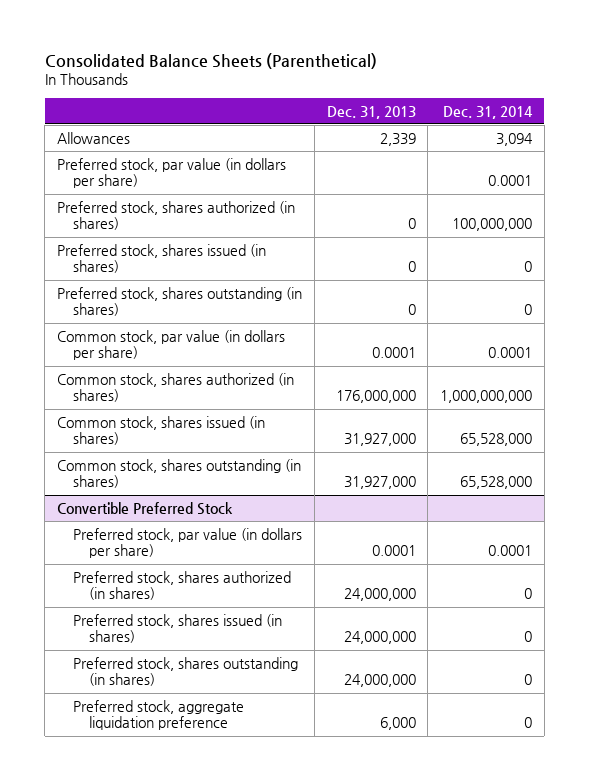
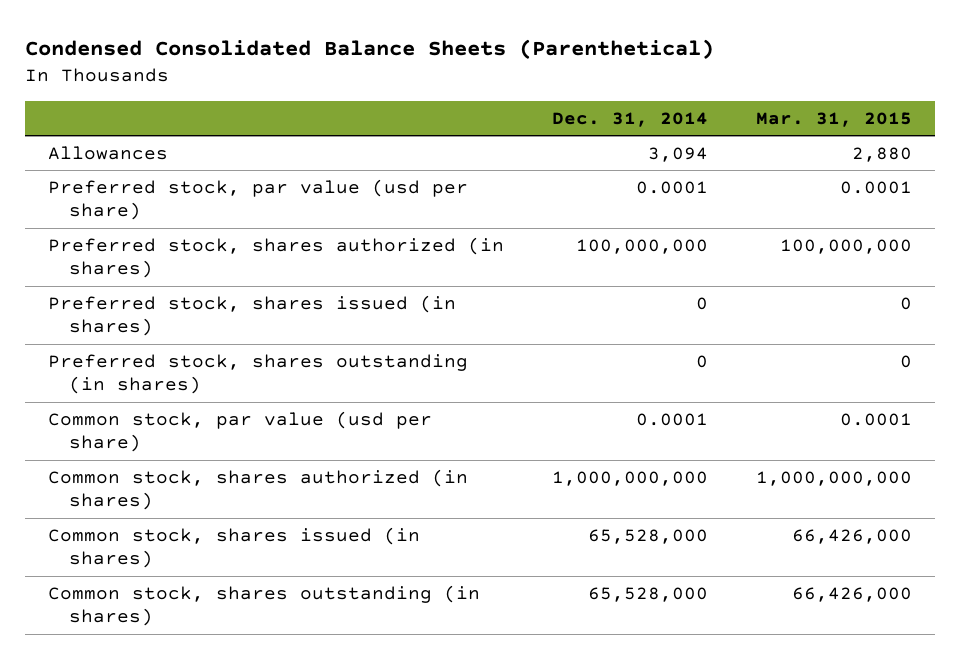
[44,52,377,69] Consolidated Balance Sheets (Parenthetical) -> [24,38,714,59] Condensed Consolidated Balance Sheets (Parenthetical)
[326,105,416,119] Dec. 31, 2013 -> none
none -> [755,111,912,127] Mar. 31, 2015
[57,157,287,189] Preferred stock, par value (in dollars per share) -> [48,178,469,221] Preferred stock, par value (usd per share)
[57,329,286,361] Common stock, par value (in dollars per share) -> [48,410,433,453] Common stock, par value (usd per share)
[57,501,234,515] Convertible Preferred Stock -> none
[73,527,303,559] Preferred stock, par value (in dollars per share) -> none
[73,570,292,601] Preferred stock, shares authorized (in shares) -> none
[73,613,283,644] Preferred stock, shares issued (in shares) -> none
[73,656,299,687] Preferred stock, shares outstanding (in shares) -> none
[73,699,245,731] Preferred stock, aggregate liquidation preference -> none

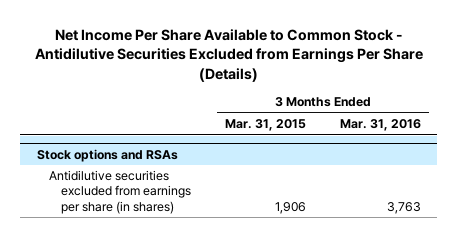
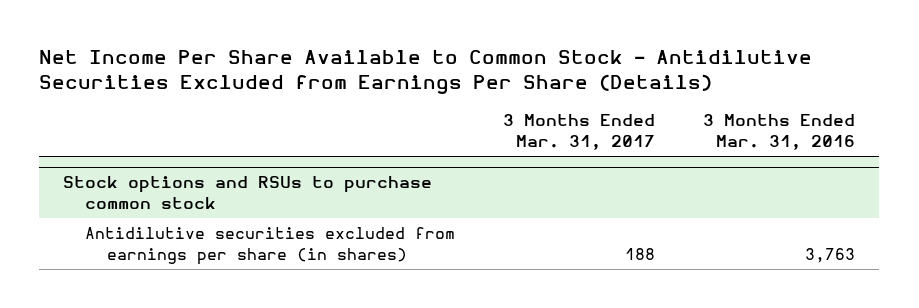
[225,119,307,132] Mar. 31, 2015 -> none
none -> [503,114,656,151] 3 Months Ended Mar. 31, 2017
[37,148,179,162] Stock options and RSAs -> [63,176,433,210] Stock options and RSUs to purchase common stock

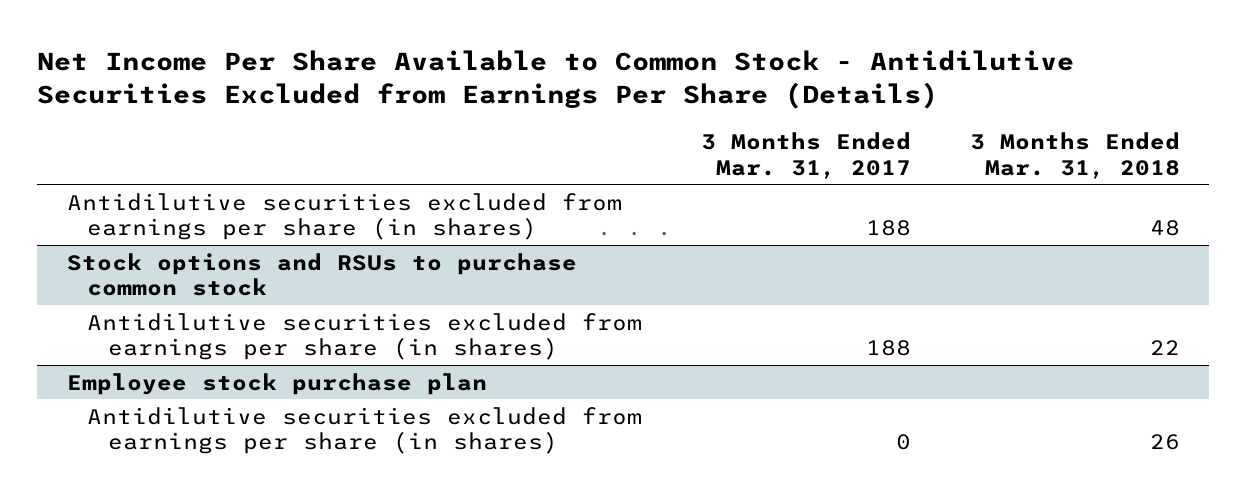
[703,114,856,151] 3 Months Ended Mar. 31, 2016 -> none
none -> [969,131,1180,179] 3 Months Ended Mar. 31, 2018
none -> [66,192,622,241] Antidilutive securities excluded from earnings per share (in shares)
none -> [66,372,487,395] Employee stock purchase plan
none -> [87,406,643,455] Antidilutive securities excluded from earnings per share (in shares)

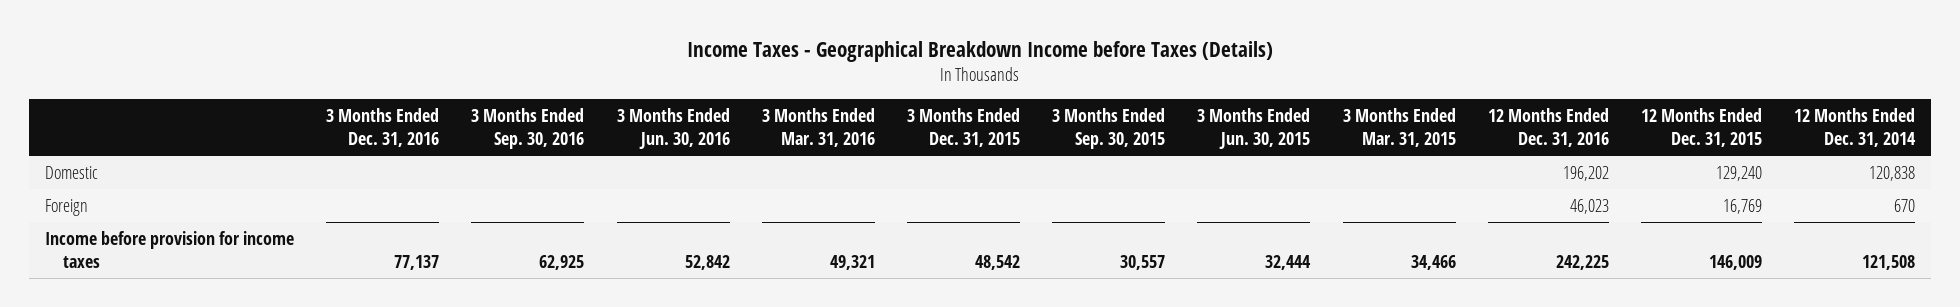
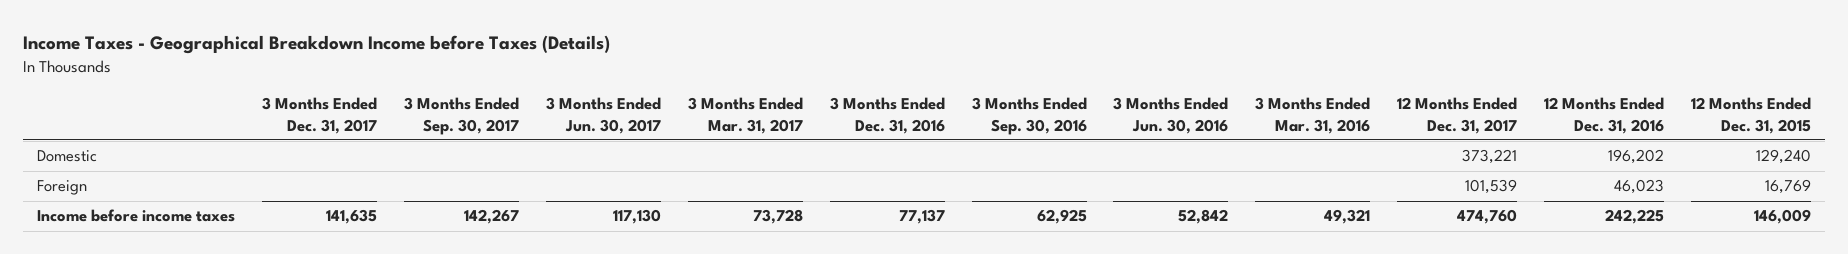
[907,107,1021,147] 3 Months Ended Dec. 31, 2015 -> none
[1052,107,1166,149] 3 Months Ended Sep. 30, 2015 -> none
[1197,107,1311,149] 3 Months Ended Jun. 30, 2015 -> none
[1342,107,1456,147] 3 Months Ended Mar. 31, 2015 -> none
[1794,107,1917,147] 12 Months Ended Dec. 31, 2014 -> none
none -> [261,97,377,134] 3 Months Ended Dec. 31, 2017
none -> [403,97,519,135] 3 Months Ended Sep. 30, 2017
none -> [545,97,661,134] 3 Months Ended Jun. 30, 2017
none -> [687,97,803,134] 3 Months Ended Mar. 31, 2017
none -> [1397,97,1518,134] 12 Months Ended Dec. 31, 2017
[44,230,294,269] Income before provision for income taxes -> [36,209,235,223] Income before income taxes

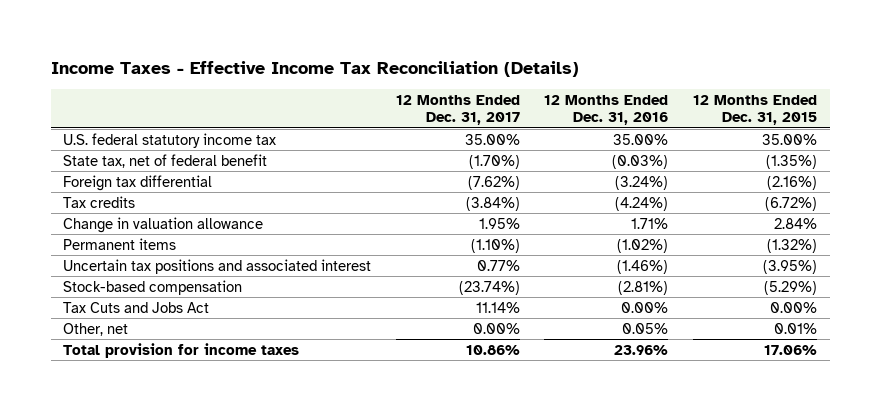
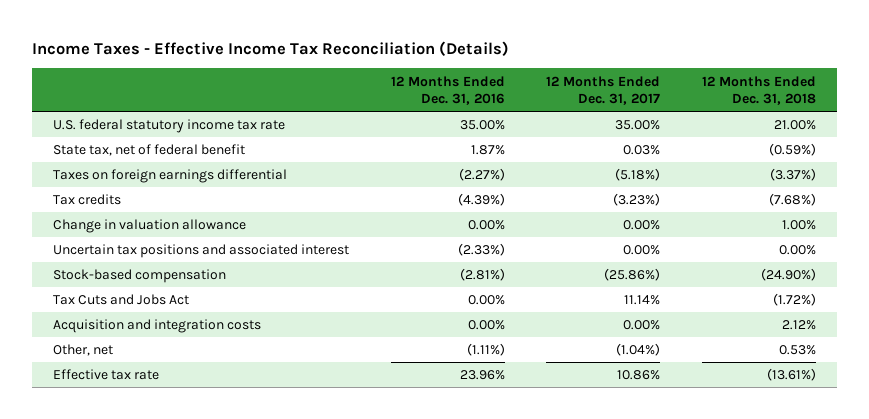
[693,94,818,126] 12 Months Ended Dec. 31, 2015 -> none
none -> [701,75,816,106] 12 Months Ended Dec. 31, 2018
[62,237,176,250] Permanent items -> none
[62,132,276,148] U.S. federal statutory income tax -> [53,119,286,134] U.S. federal statutory income tax rate
[468,154,520,169] (1.70%) -> [623,145,661,156] 0.03%
[612,154,669,169] (0.03%) -> [470,145,505,156] 1.87%
[62,174,212,191] Foreign tax differential -> [53,169,288,184] Taxes on foreign earnings differential
[467,175,520,190] (7.62%) -> [615,168,661,182] (5.18%)
[615,175,669,190] (3.24%) -> [458,168,505,182] (2.27%)
[465,196,520,211] (3.84%) -> [613,193,661,207] (3.23%)
[615,196,669,211] (4.24%) -> [457,193,505,207] (4.39%)
[478,217,520,229] 1.95% -> [623,220,661,231] 0.00%
[631,217,669,229] 1.71% -> [467,220,505,231] 0.00%
[476,259,520,271] 0.77% -> [623,245,661,256] 0.00%
[617,259,669,274] (1.46%) -> [457,243,505,257] (2.33%)
[458,280,520,295] (23.74%) -> [604,268,661,282] (25.86%)
none -> [53,319,262,334] Acquisition and integration costs
[472,322,520,334] 0.00% -> [616,343,661,357] (1.04%)
[622,322,669,334] 0.05% -> [466,343,505,357] (1.11%)
[62,342,299,358] Total provision for income taxes -> [53,369,160,381] Effective tax rate

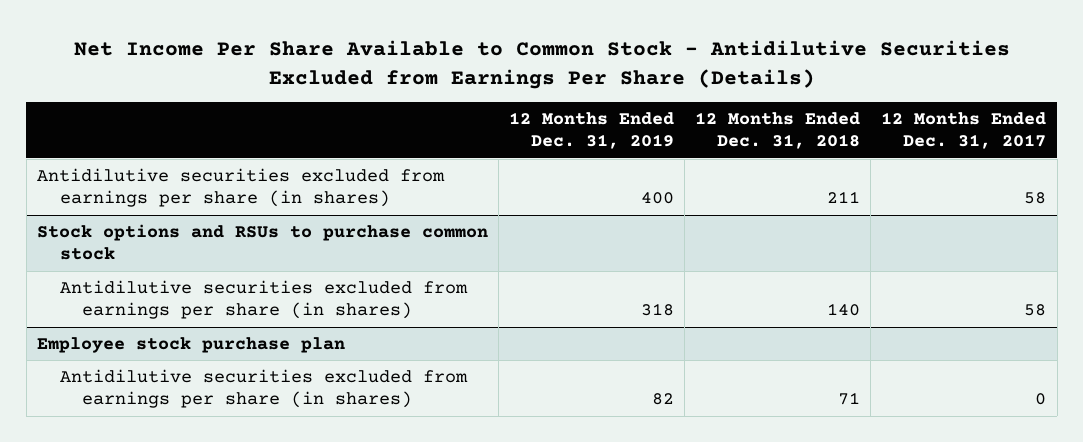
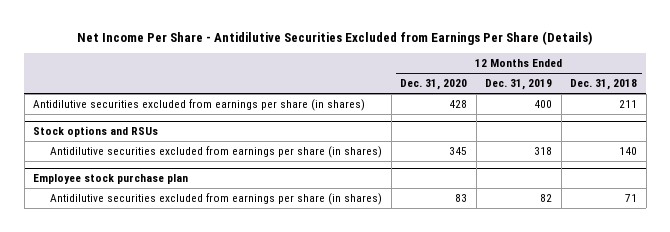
[73,39,1010,89] Net Income Per Share Available to Common Stock - Antidilutive Securities Excluded from Earnings Per Share (Details) -> [77,30,593,45] Net Income Per Share - Antidilutive Securities Excluded from Earnings Per Share (Details)
[881,112,1047,150] 12 Months Ended Dec. 31, 2017 -> none
none -> [400,79,468,91] Dec. 31, 2020
[36,224,488,261] Stock options and RSUs to purchase common stock -> [33,126,159,138] Stock options and RSUs

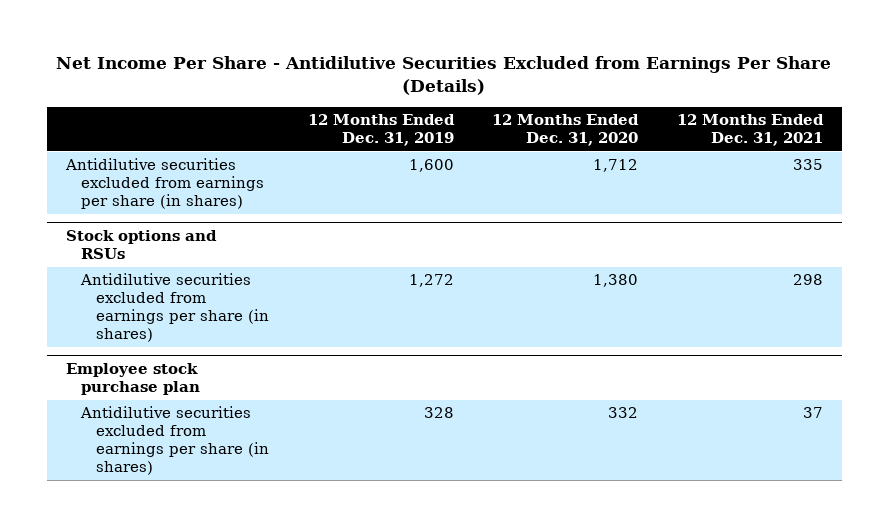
[570,79,638,91] Dec. 31, 2018 -> none
none -> [676,114,824,147] 12 Months Ended Dec. 31, 2021
[449,100,468,109] 428 -> [593,159,639,173] 1,712
[534,100,553,109] 400 -> [408,159,454,173] 1,600
[449,147,468,156] 345 -> [593,274,639,288] 1,380
[534,147,553,156] 318 -> [408,274,454,288] 1,272
[455,194,468,203] 83 -> [608,407,639,419] 332
[540,194,553,203] 82 -> [423,407,454,419] 328

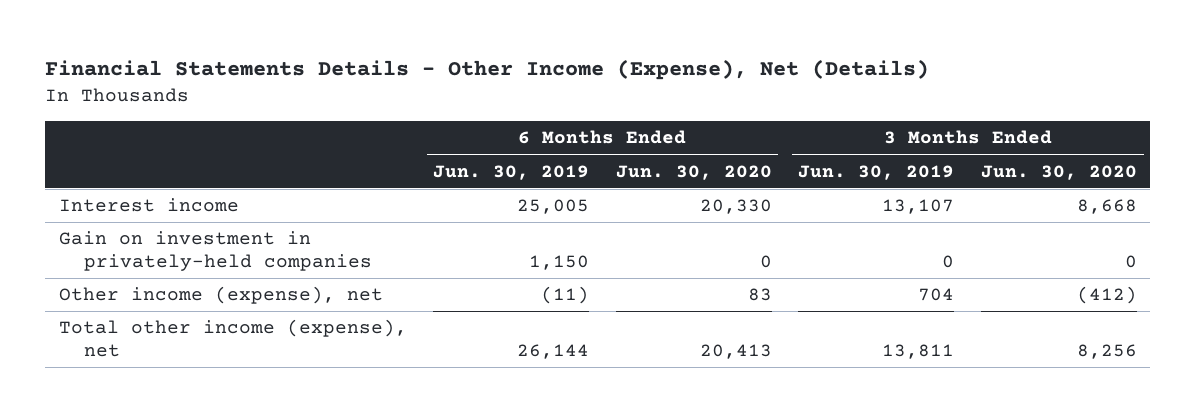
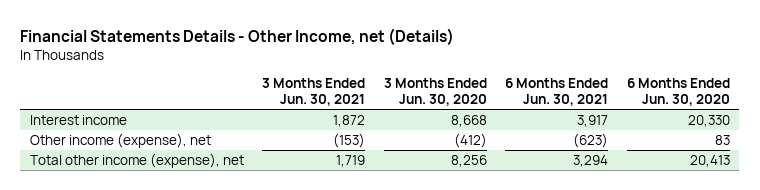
[45,59,930,81] Financial Statements Details - Other Income (Expense), Net (Details) -> [20,27,455,45] Financial Statements Details - Other Income, net (Details)
[433,164,590,180] Jun. 30, 2019 -> none
[798,164,955,180] Jun. 30, 2019 -> none
none -> [262,78,366,107] 3 Months Ended Jun. 30, 2021
none -> [505,78,609,107] 6 Months Ended Jun. 30, 2021
[58,231,373,272] Gain on investment in privately-held companies -> none

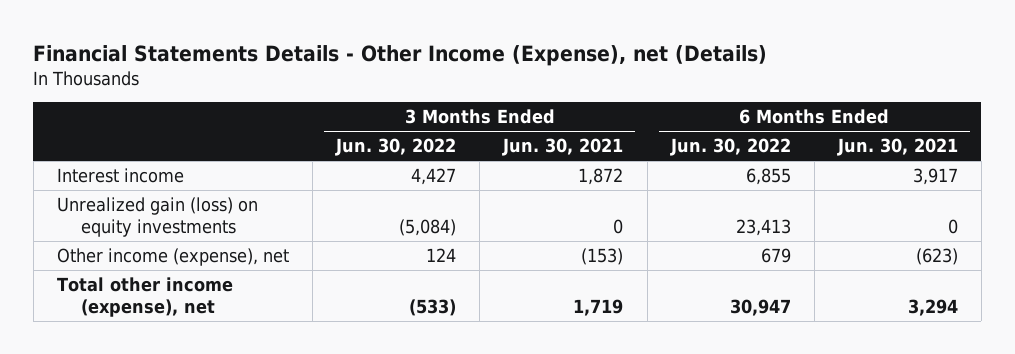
[20,27,455,45] Financial Statements Details - Other Income, net (Details) -> [33,44,768,66] Financial Statements Details - Other Income (Expense), net (Details)
[383,78,487,107] 3 Months Ended Jun. 30, 2020 -> none
[626,78,730,107] 6 Months Ended Jun. 30, 2020 -> none
none -> [335,138,457,157] Jun. 30, 2022
none -> [669,138,791,157] Jun. 30, 2022
none -> [57,196,259,238] Unrealized gain (loss) on equity investments

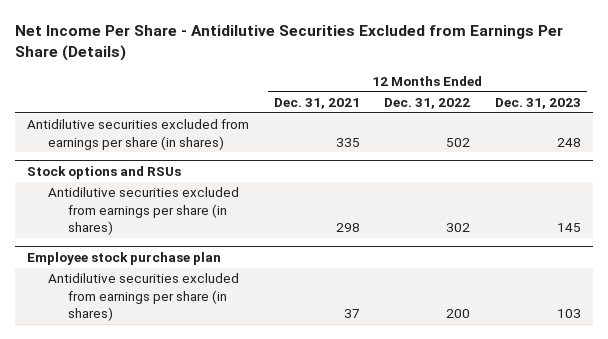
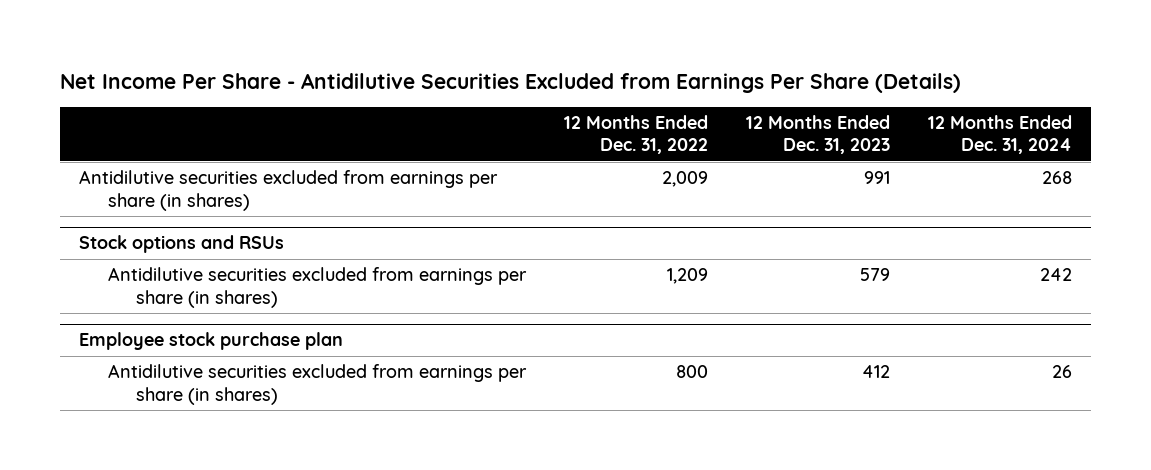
[273,98,360,110] Dec. 31, 2021 -> none
none -> [927,114,1072,155] 12 Months Ended Dec. 31, 2024
[446,137,471,147] 502 -> [661,171,708,188] 2,009
[557,137,582,147] 248 -> [863,171,890,185] 991
[446,223,471,233] 302 -> [666,268,708,285] 1,209
[557,223,582,233] 145 -> [859,268,890,282] 579
[446,309,471,319] 200 -> [675,365,708,379] 800
[557,309,582,319] 103 -> [861,365,890,379] 412

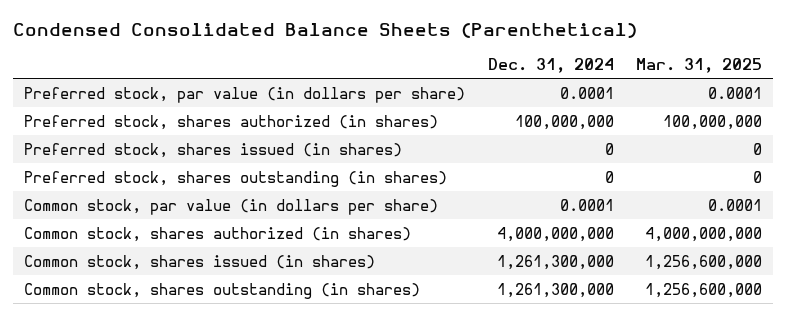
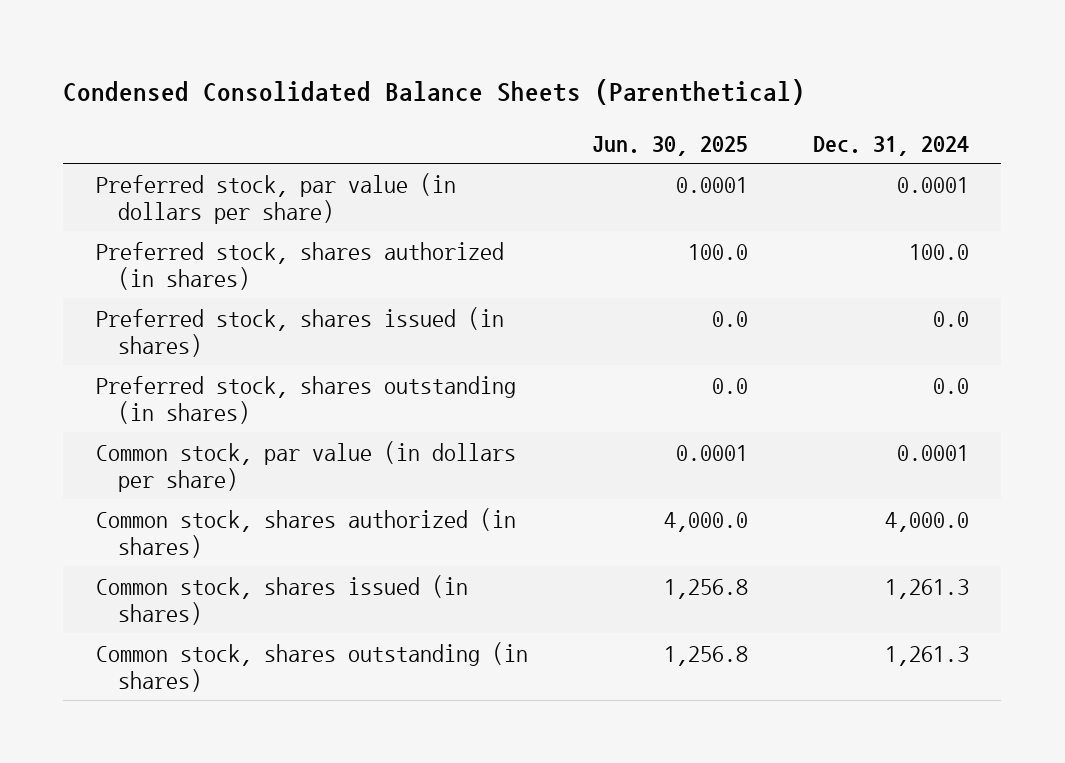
[635,58,762,74] Mar. 31, 2025 -> none
none -> [592,135,749,156] Jun. 30, 2025
[514,114,614,130] 100,000,000 -> [909,243,970,260] 100.0
[604,142,614,155] 0 -> [933,310,970,327] 0.0
[604,170,614,183] 0 -> [933,377,970,394] 0.0
[496,226,614,242] 4,000,000,000 -> [885,511,970,532] 4,000.0
[496,254,614,270] 1,261,300,000 -> [885,578,970,599] 1,261.3
[496,282,614,298] 1,261,300,000 -> [885,645,970,666] 1,261.3

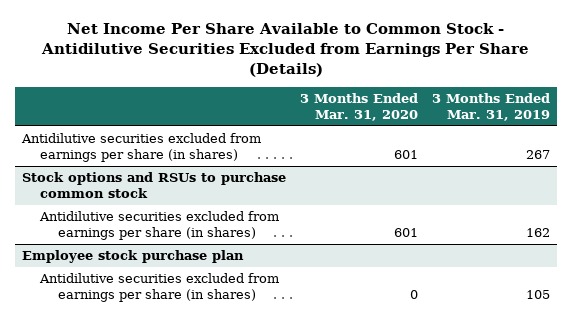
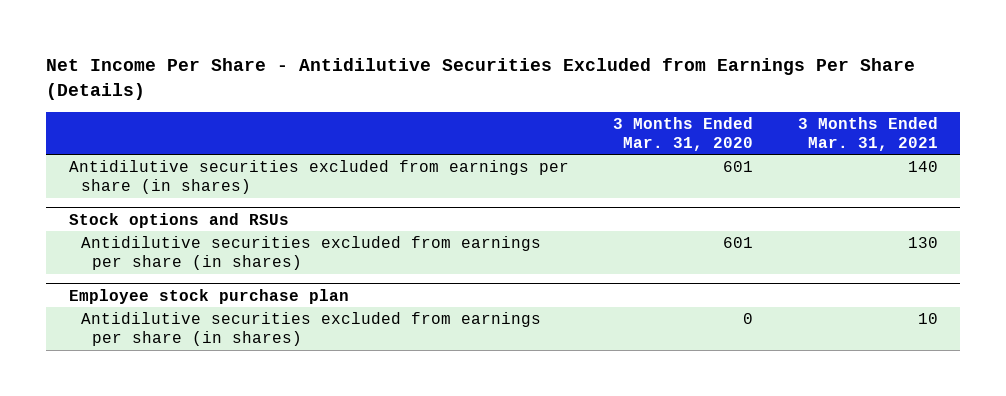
[40,23,529,77] Net Income Per Share Available to Common Stock - Antidilutive Securities Excluded from Earnings Per Share (Details) -> [46,58,916,100] Net Income Per Share - Antidilutive Securities Excluded from Earnings Per Share (Details)
[431,92,550,122] 3 Months Ended Mar. 31, 2019 -> none
none -> [797,116,938,151] 3 Months Ended Mar. 31, 2021
[21,172,286,199] Stock options and RSUs to purchase common stock -> [68,212,289,228] Stock options and RSUs

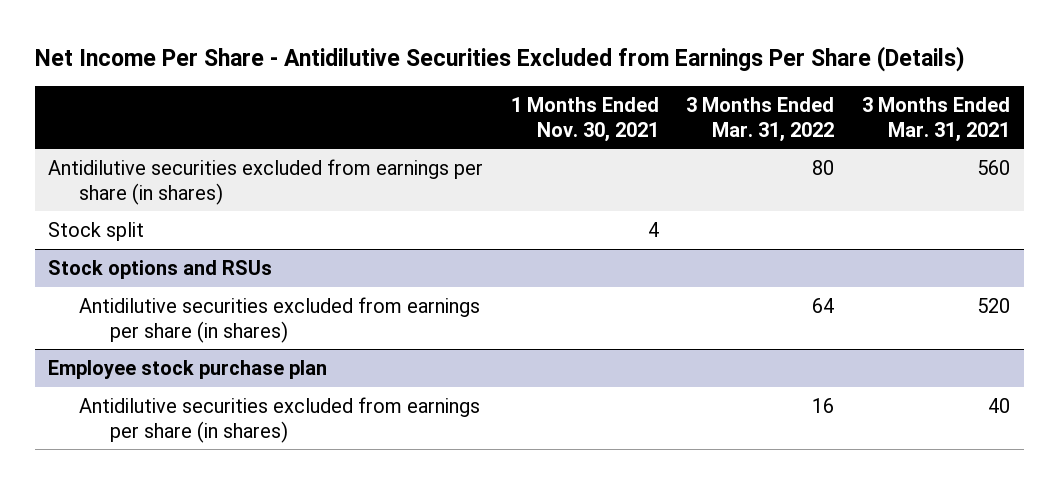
[613,116,754,151] 3 Months Ended Mar. 31, 2020 -> none
none -> [510,96,659,142] 1 Months Ended Nov. 30, 2021
none -> [686,96,835,142] 3 Months Ended Mar. 31, 2022
[907,161,938,173] 140 -> [976,159,1010,175] 560
none -> [48,221,145,241] Stock split
[907,237,938,249] 130 -> [976,297,1010,313] 520
[917,313,938,325] 10 -> [987,397,1010,413] 40

